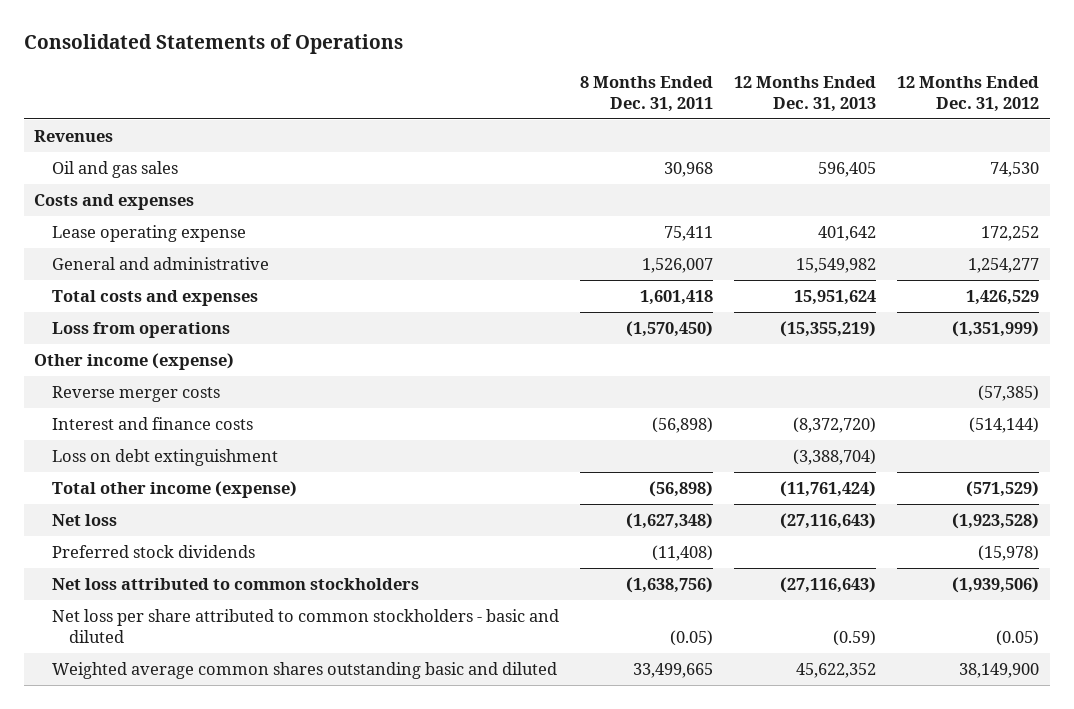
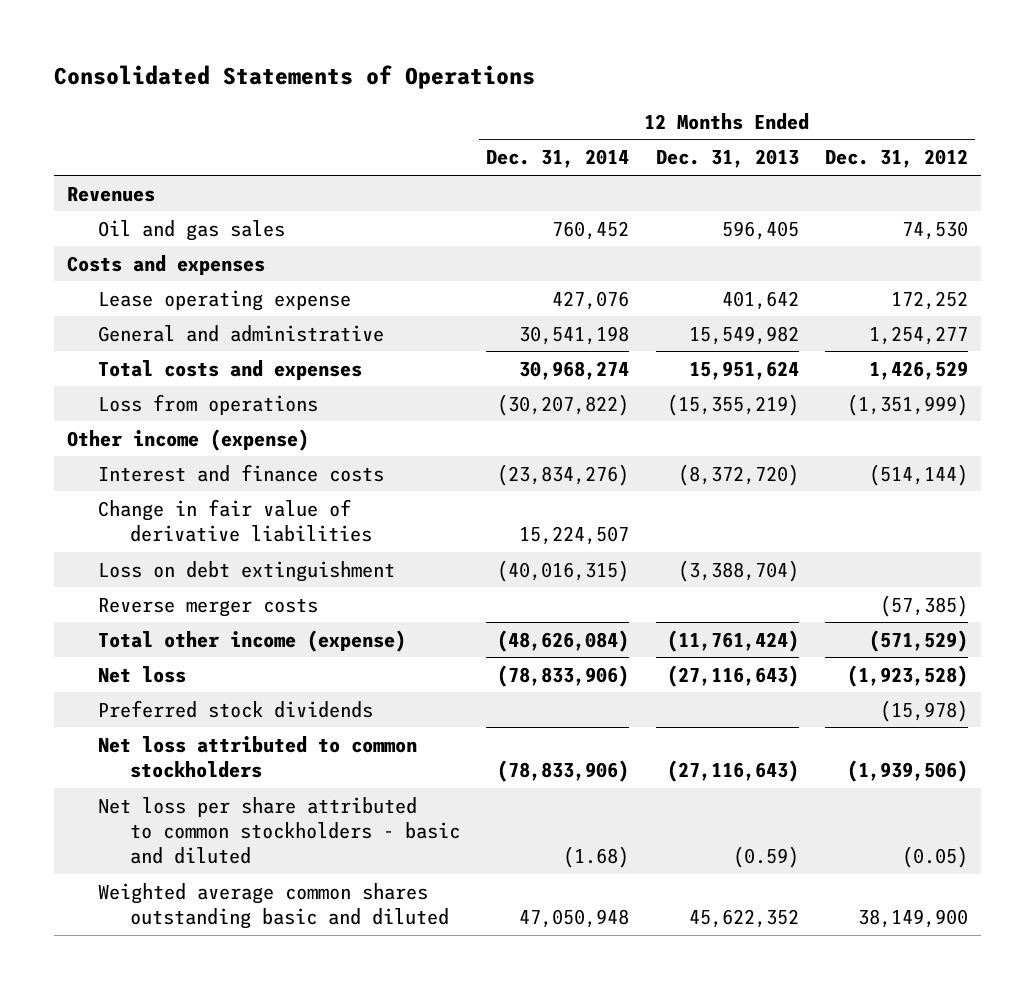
[579,75,713,112] 8 Months Ended Dec. 31, 2011 -> none
none -> [486,149,630,169] Dec. 31, 2014
none -> [98,498,372,542] Change in fair value of derivative liabilities
[51,385,220,402] Reverse merger costs -> [98,597,319,617] Reverse merger costs

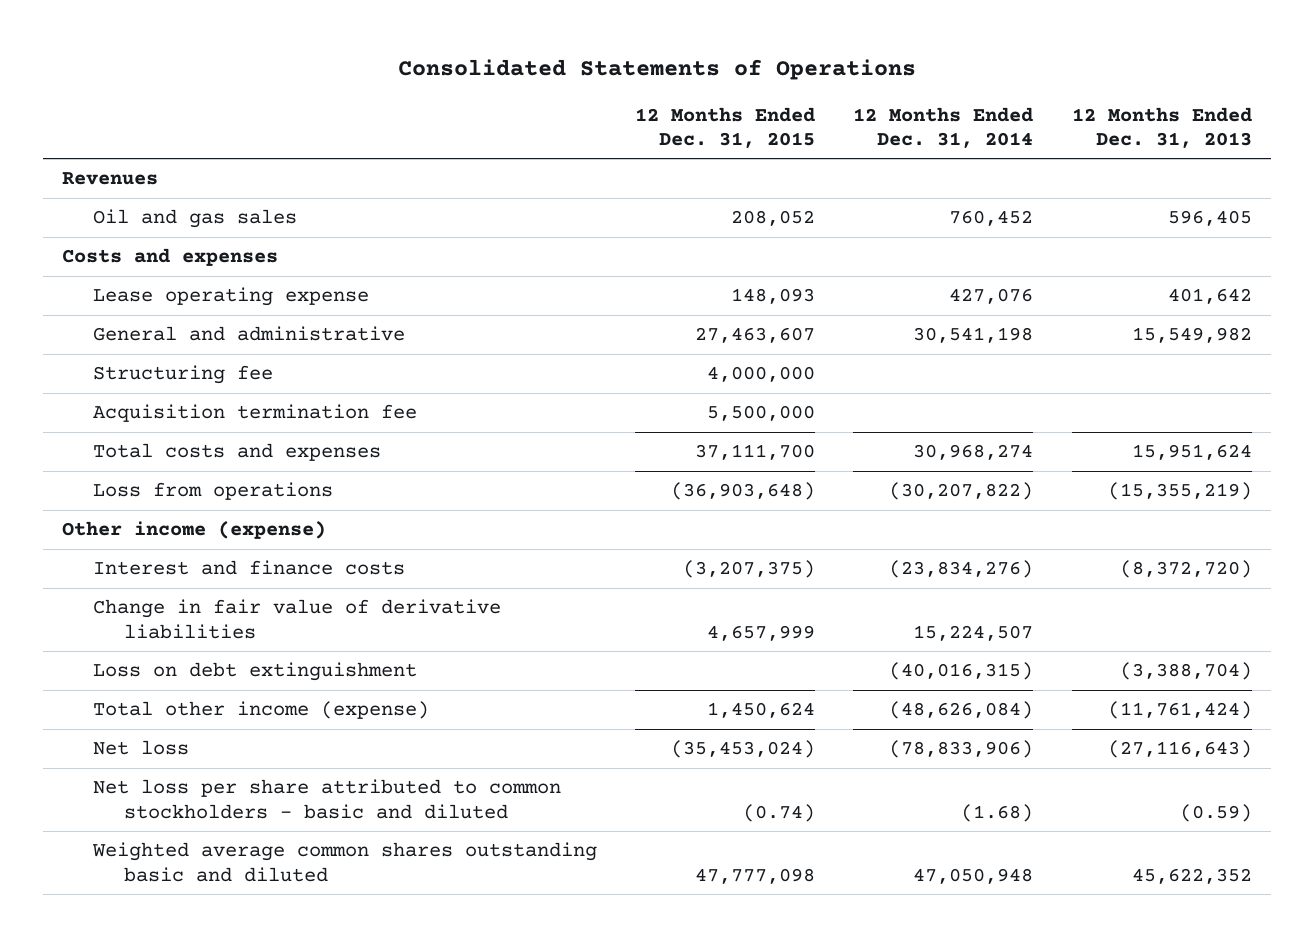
[825,149,969,169] Dec. 31, 2012 -> none
none -> [635,106,816,149] 12 Months Ended Dec. 31, 2015
none -> [93,365,274,385] Structuring fee
none -> [93,404,418,423] Acquisition termination fee
[98,597,319,617] Reverse merger costs -> none
[98,699,374,718] Preferred stock dividends -> none
[98,735,418,778] Net loss attributed to common stockholders -> none

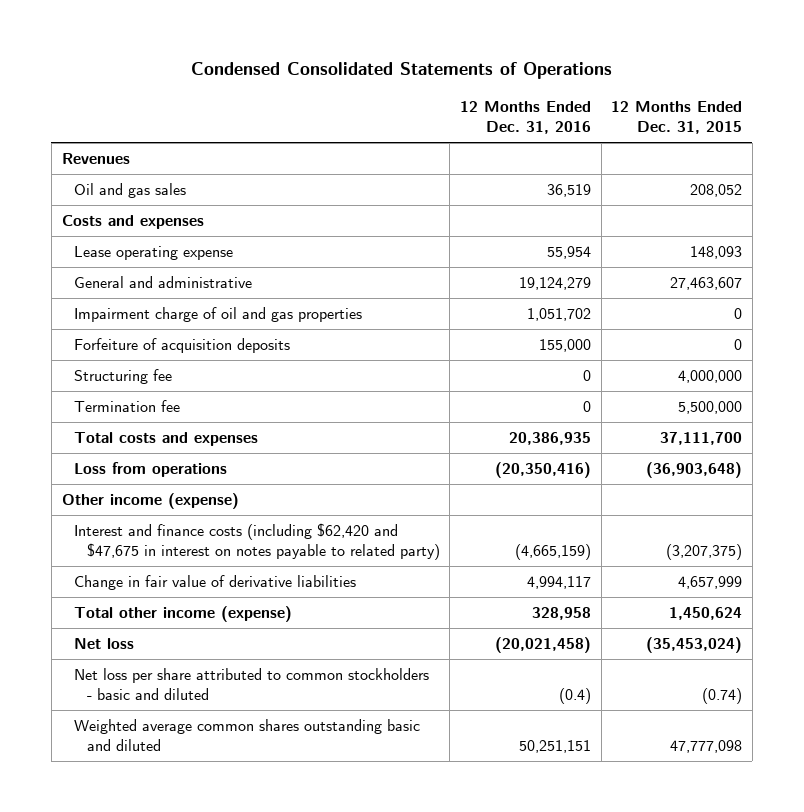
[397,58,916,80] Consolidated Statements of Operations -> [190,62,612,80] Condensed Consolidated Statements of Operations
[853,106,1034,149] 12 Months Ended Dec. 31, 2014 -> none
[1071,106,1252,149] 12 Months Ended Dec. 31, 2013 -> none
none -> [459,100,591,134] 12 Months Ended Dec. 31, 2016
none -> [74,307,363,323] Impairment charge of oil and gas properties
none -> [74,338,291,354] Forfeiture of acquisition deposits
[93,404,418,423] Acquisition termination fee -> [74,400,181,413] Termination fee
[93,560,406,576] Interest and finance costs -> [74,523,440,561] Interest and finance costs (including $62,420 and $47,675 in interest on notes payable to related party)
[93,662,418,682] Loss on debt extinguishment -> none

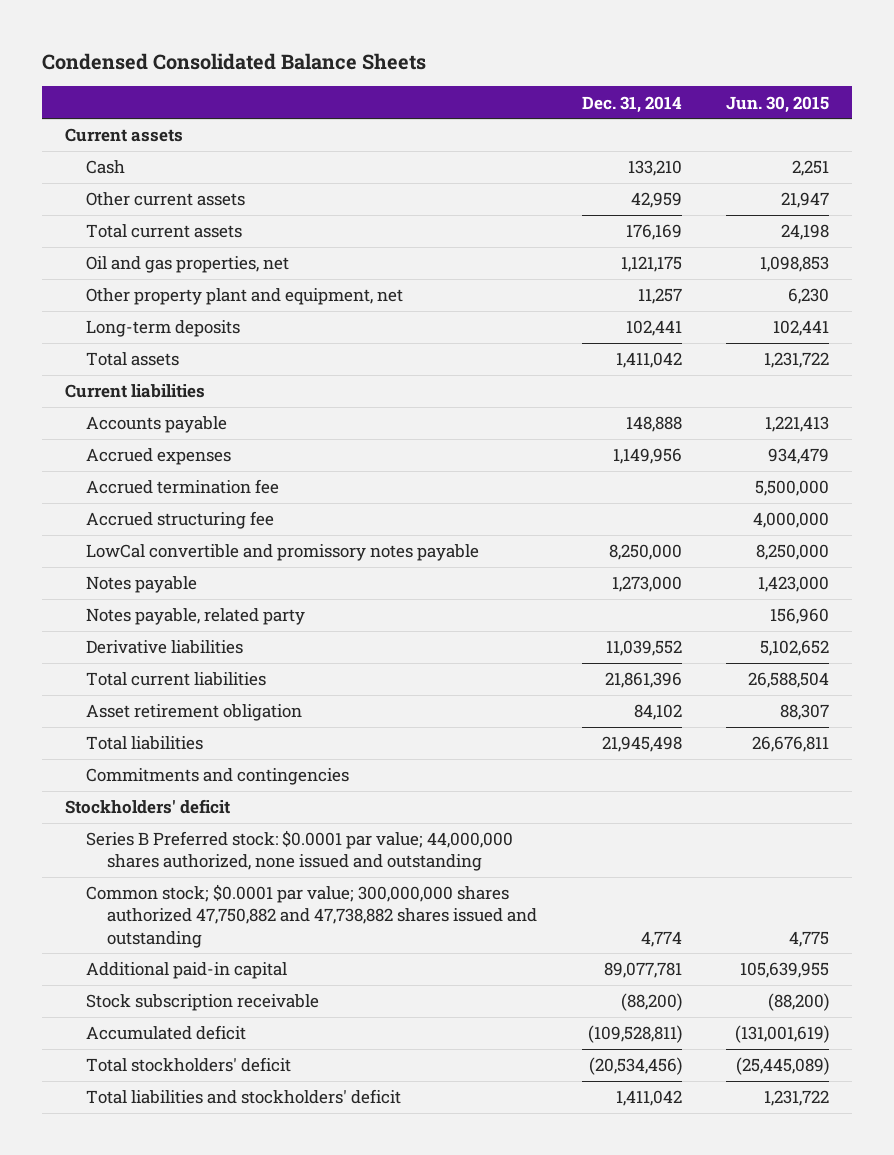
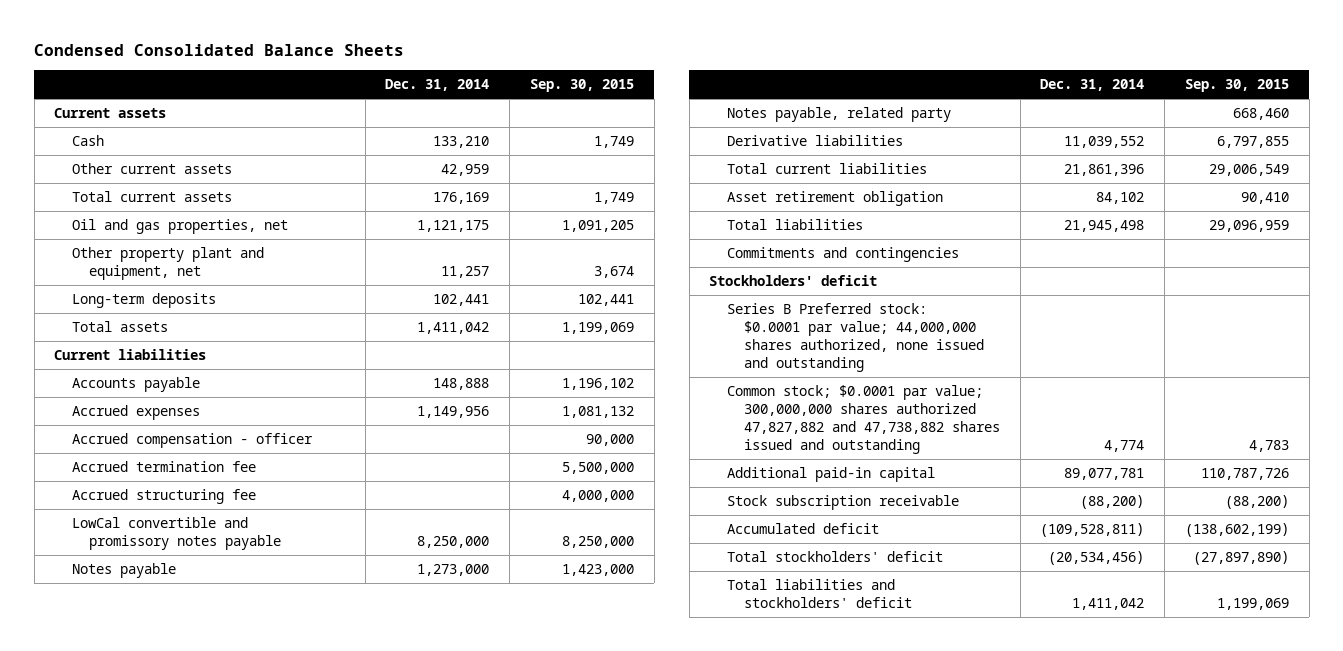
[726,95,830,113] Jun. 30, 2015 -> none
none -> [529,78,634,92] Sep. 30, 2015
none -> [71,433,313,449] Accrued compensation - officer
[85,884,537,948] Common stock; $0.0001 par value; 300,000,000 shares authorized 47,750,882 and 47,738,882 shares issued and outstanding -> [726,385,1000,454] Common stock; $0.0001 par value; 300,000,000 shares authorized 47,827,882 and 47,738,882 shares issued and outstanding

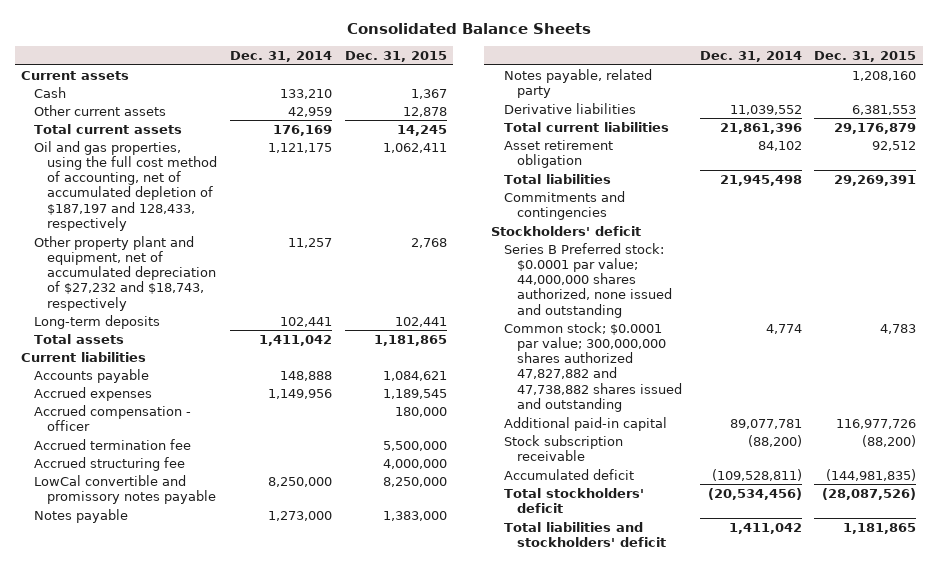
[34,43,405,56] Condensed Consolidated Balance Sheets -> [346,22,591,34] Consolidated Balance Sheets
[529,78,634,92] Sep. 30, 2015 -> none
none -> [344,51,447,63] Dec. 31, 2015
[71,219,288,235] Oil and gas properties, net -> [34,140,218,231] Oil and gas properties, using the full cost method of accounting, net of accumulated depletion of $187,197 and 128,433, respectively
[71,247,264,281] Other property plant and equipment, net -> [34,235,217,311] Other property plant and equipment, net of accumulated depreciation of $27,232 and $18,743, respectively

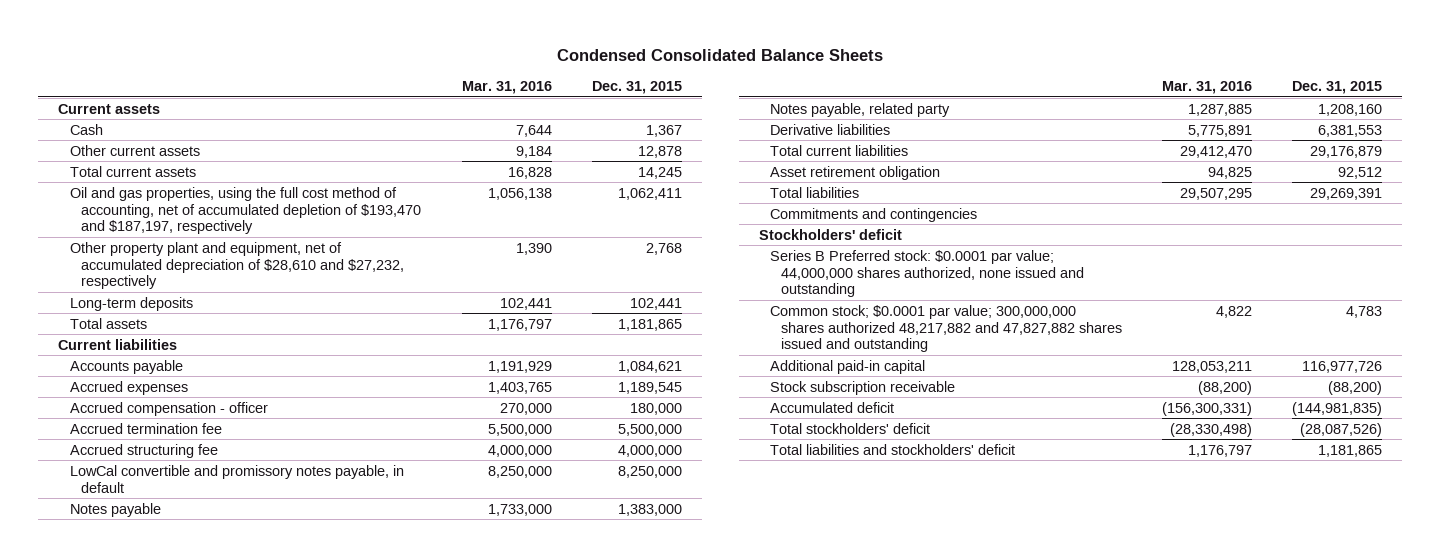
[346,22,591,34] Consolidated Balance Sheets -> [557,48,884,61] Condensed Consolidated Balance Sheets
[230,51,333,63] Dec. 31, 2014 -> none
none -> [462,81,553,95] Mar. 31, 2016
[34,140,218,231] Oil and gas properties, using the full cost method of accounting, net of accumulated depletion of $187,197 and 128,433, respectively -> [69,186,422,235] Oil and gas properties, using the full cost method of accounting, net of accumulated depletion of $193,470 and $187,197, respectively
[34,235,217,311] Other property plant and equipment, net of accumulated depreciation of $27,232 and $18,743, respectively -> [69,241,405,290] Other property plant and equipment, net of accumulated depreciation of $28,610 and $27,232, respectively
[34,474,217,504] LowCal convertible and promissory notes payable -> [69,464,404,493] LowCal convertible and promissory notes payable, in default
[503,321,683,412] Common stock; $0.0001 par value; 300,000,000 shares authorized 47,827,882 and 47,738,882 shares issued and outstanding -> [769,304,1123,353] Common stock; $0.0001 par value; 300,000,000 shares authorized 48,217,882 and 47,827,882 shares issued and outstanding

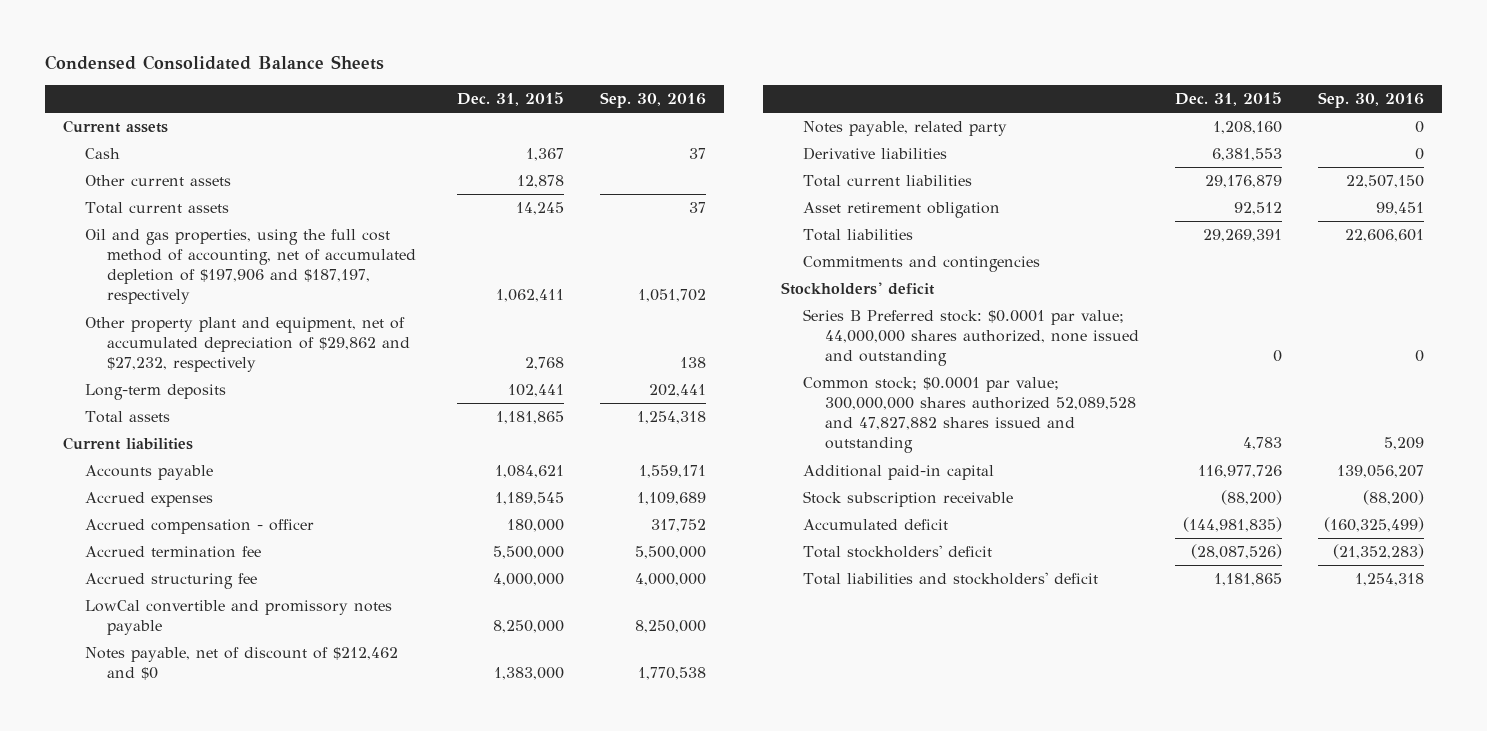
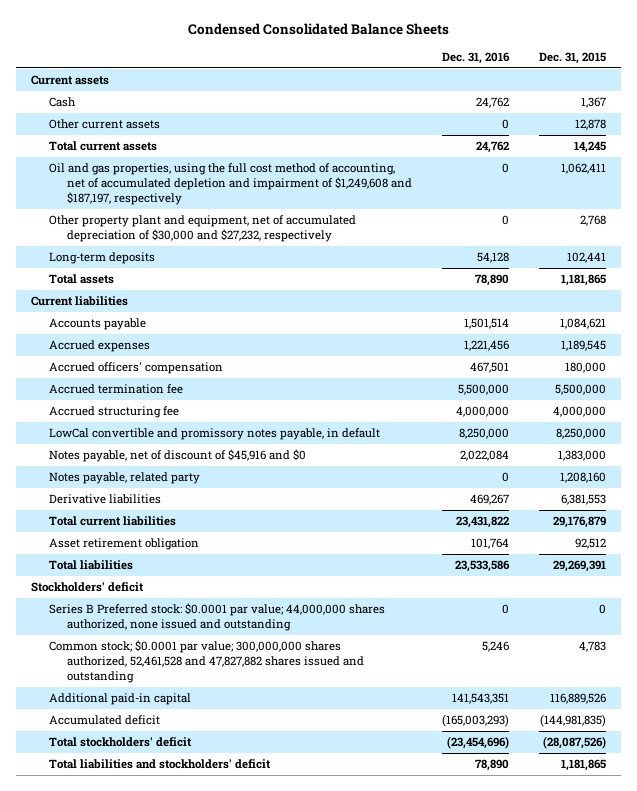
[599,92,706,109] Sep. 30, 2016 -> none
none -> [441,52,510,65] Dec. 31, 2016
[85,229,417,305] Oil and gas properties, using the full cost method of accounting, net of accumulated depletion of $197,906 and $187,197, respectively -> [49,162,412,206] Oil and gas properties, using the full cost method of accounting, net of accumulated depletion and impairment of $1,249,608 and $187,197, respectively
[85,317,411,373] Other property plant and equipment, net of accumulated depreciation of $29,862 and $27,232, respectively -> [49,214,357,243] Other property plant and equipment, net of accumulated depreciation of $30,000 and $27,232, respectively
[85,519,315,535] Accrued compensation - officer -> [49,361,224,374] Accrued officers' compensation
[85,600,393,636] LowCal convertible and promissory notes payable -> [49,427,381,440] LowCal convertible and promissory notes payable, in default
[85,647,399,681] Notes payable, net of discount of $212,462 and $0 -> [49,448,307,462] Notes payable, net of discount of $45,916 and $0
[803,256,1041,273] Commitments and contingencies -> none
[803,491,1014,508] Stock subscription receivable -> none
[803,377,1137,454] Common stock; $0.0001 par value; 300,000,000 shares authorized 52,089,528 and 47,827,882 shares issued and outstanding -> [49,639,364,684] Common stock; $0.0001 par value; 300,000,000 shares authorized, 52,461,528 and 47,827,882 shares issued and outstanding
[1198,465,1283,479] 116,977,726 -> [550,692,607,704] 116,889,526

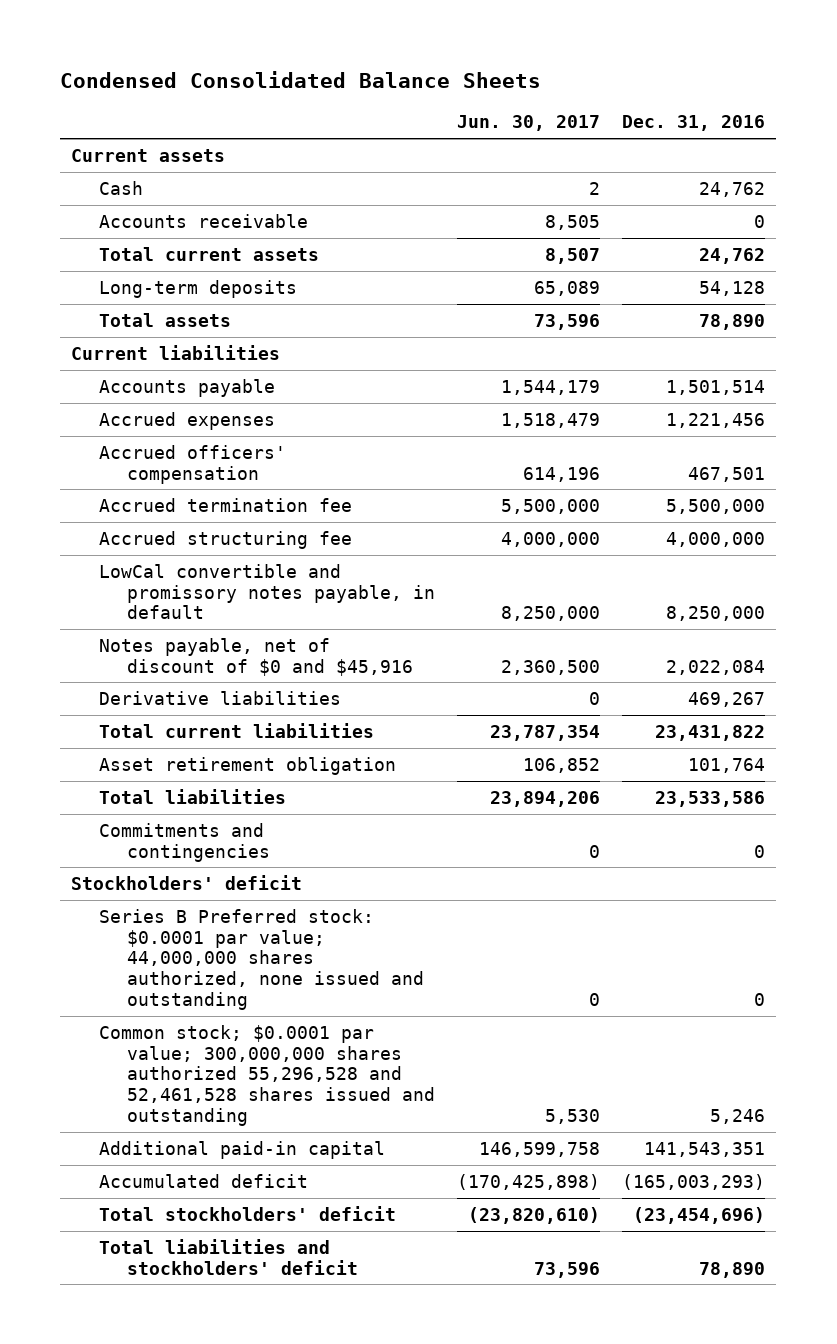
[539,52,607,65] Dec. 31, 2015 -> none
none -> [457,115,601,132] Jun. 30, 2017
[49,118,161,129] Other current assets -> none
none -> [99,213,309,228] Accounts receivable
[49,162,412,206] Oil and gas properties, using the full cost method of accounting, net of accumulated depletion and impairment of $1,249,608 and $187,197, respectively -> none
[49,214,357,243] Other property plant and equipment, net of accumulated depreciation of $30,000 and $27,232, respectively -> none
[49,471,201,484] Notes payable, related party -> none
[49,448,307,462] Notes payable, net of discount of $45,916 and $0 -> [99,637,414,676] Notes payable, net of discount of $0 and $45,916
none -> [99,822,271,862] Commitments and contingencies
[49,639,364,684] Common stock; $0.0001 par value; 300,000,000 shares authorized, 52,461,528 and 47,827,882 shares issued and outstanding -> [99,1024,436,1126] Common stock; $0.0001 par value; 300,000,000 shares authorized 55,296,528 and 52,461,528 shares issued and outstanding

